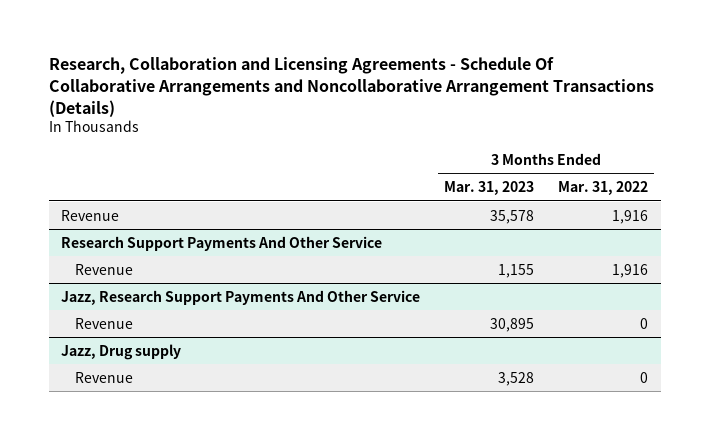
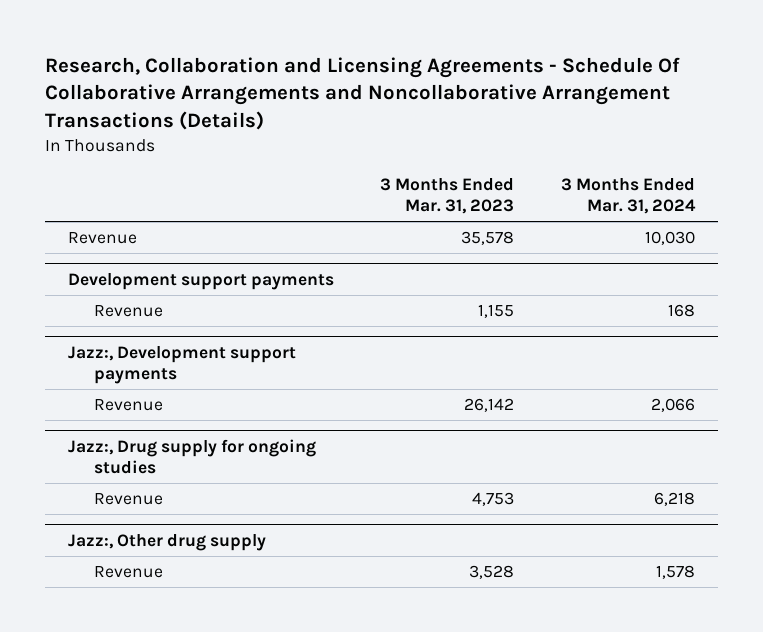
[558,181,649,196] Mar. 31, 2022 -> none
none -> [560,177,696,215] 3 Months Ended Mar. 31, 2024
[60,235,382,251] Research Support Payments And Other Service -> [67,272,334,290] Development support payments
[60,289,420,305] Jazz, Research Support Payments And Other Service -> none
none -> [67,345,296,385] Jazz:, Development support payments
[490,317,535,332] 30,895 -> [464,398,515,413] 26,142
none -> [67,438,316,475] Jazz:, Drug supply for ongoing studies
none -> [93,493,163,506] Revenue
[60,343,181,360] Jazz, Drug supply -> [67,533,266,551] Jazz:, Other drug supply

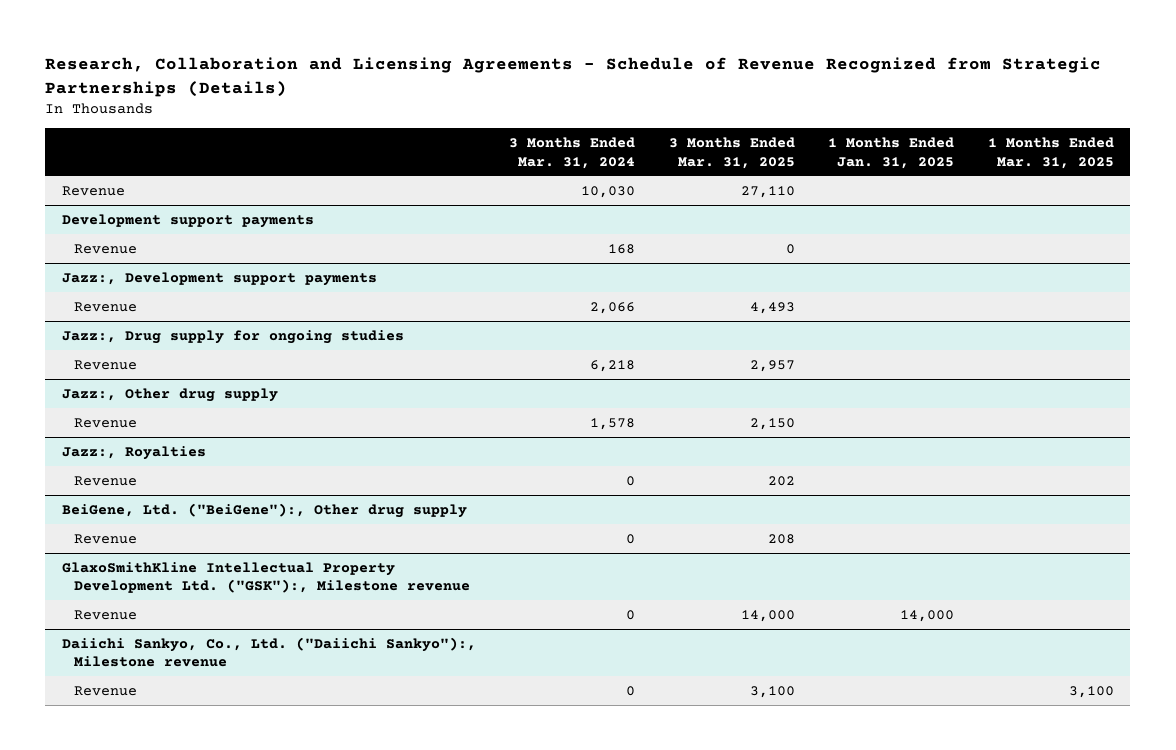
[44,57,680,130] Research, Collaboration and Licensing Agreements - Schedule Of Collaborative Arrangements and Noncollaborative Arrangement Transactions (Details) -> [45,56,1102,97] Research, Collaboration and Licensing Agreements - Schedule of Revenue Recognized from Strategic Partnerships (Details)
[380,177,515,215] 3 Months Ended Mar. 31, 2023 -> none
none -> [668,137,795,169] 3 Months Ended Mar. 31, 2025
none -> [828,137,955,169] 1 Months Ended Jan. 31, 2025
none -> [987,137,1114,169] 1 Months Ended Mar. 31, 2025
none -> [62,445,207,460] Jazz:, Royalties
none -> [73,475,137,486] Revenue
none -> [62,502,468,518] BeiGene, Ltd. ("BeiGene"):, Other drug supply
none -> [73,533,137,544] Revenue
none -> [62,561,470,594] GlaxoSmithKline Intellectual Property Development Ltd. ("GSK"):, Milestone revenue
none -> [73,609,137,620] Revenue
none -> [62,636,477,668] Daiichi Sankyo, Co., Ltd. ("Daiichi Sankyo"):, Milestone revenue
none -> [73,685,137,696] Revenue

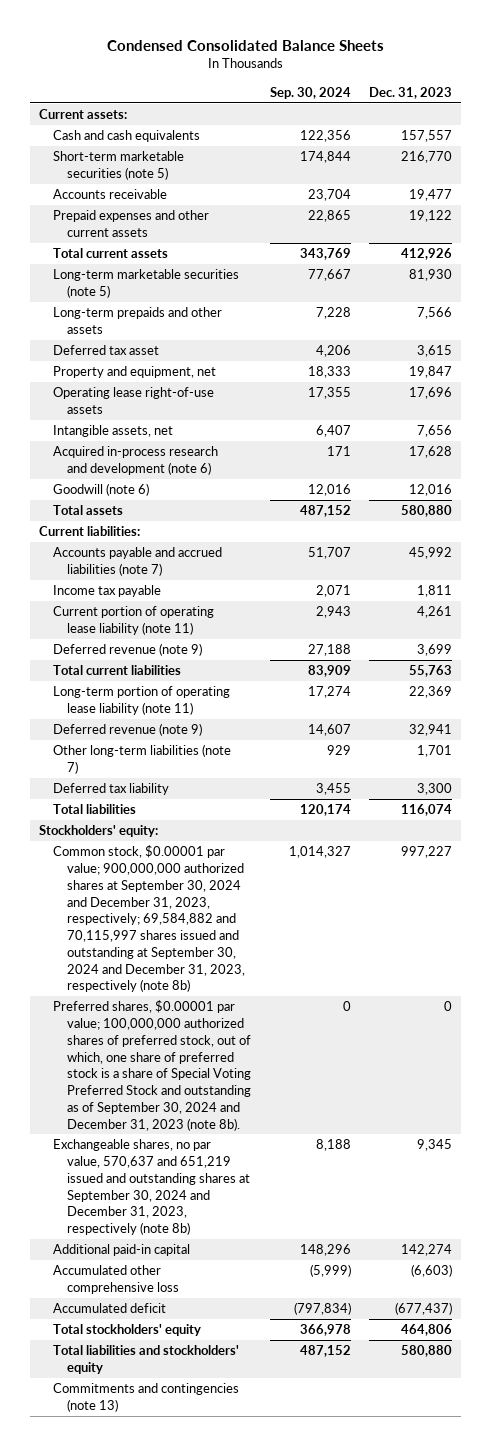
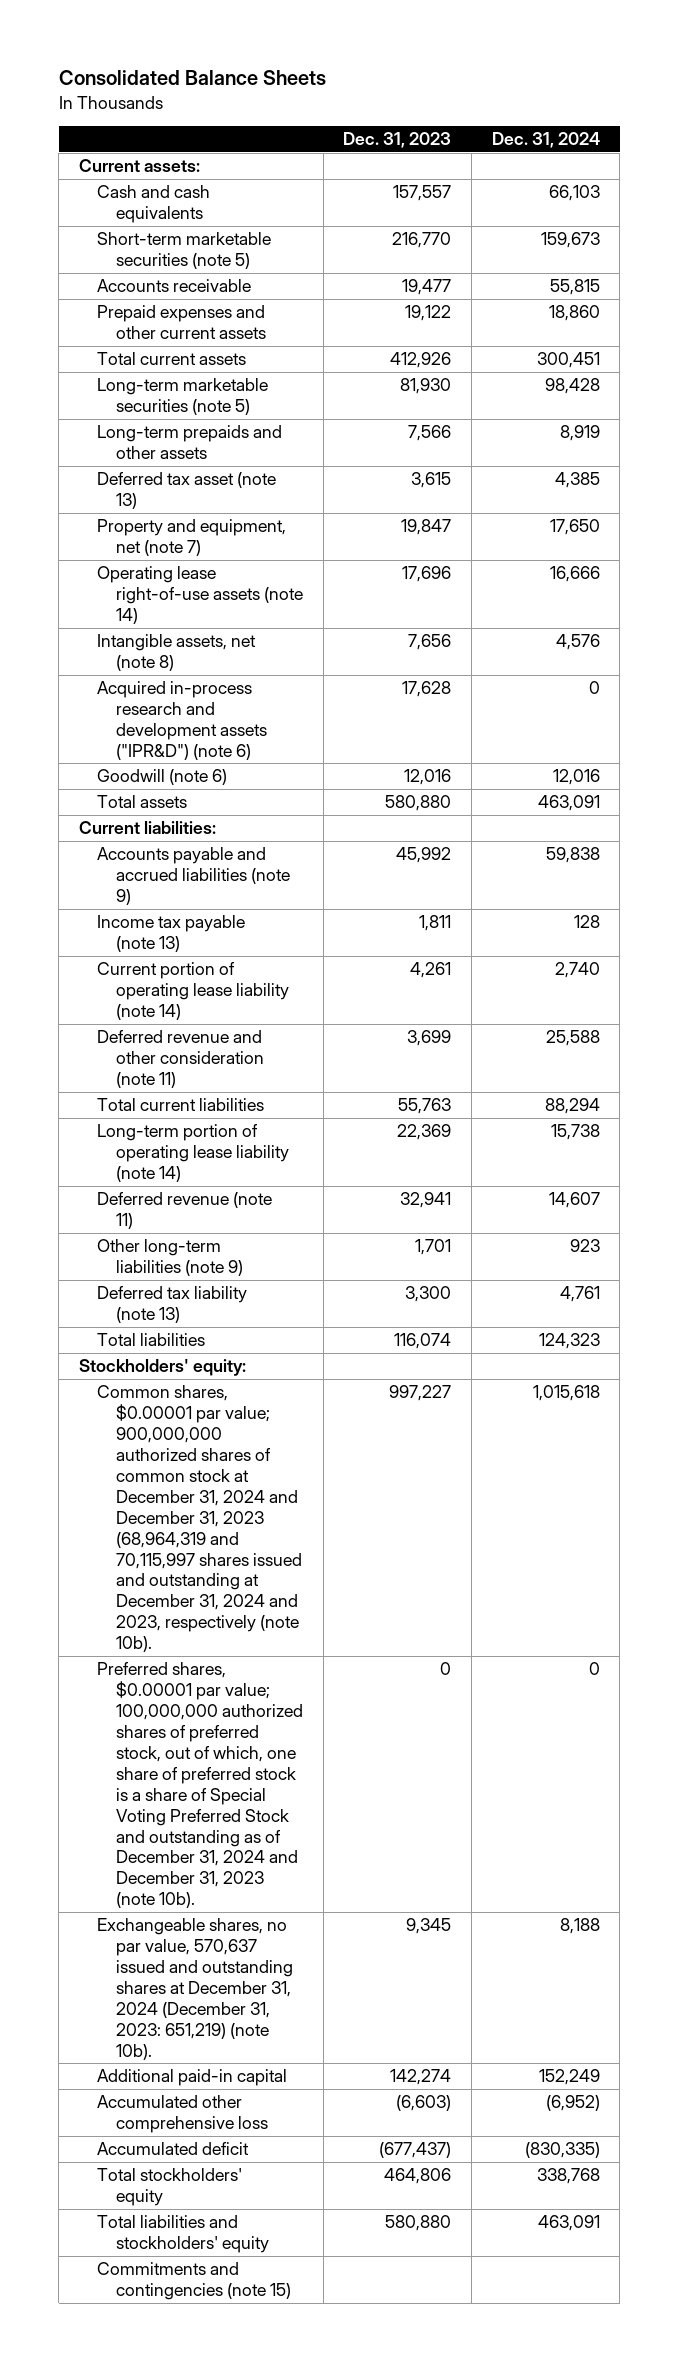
[106,39,384,51] Condensed Consolidated Balance Sheets -> [58,70,326,86] Consolidated Balance Sheets
[269,86,351,99] Sep. 30, 2024 -> none
none -> [491,132,600,149] Dec. 31, 2024
[53,345,160,356] Deferred tax asset -> [97,472,277,510] Deferred tax asset (note 13)
[53,366,217,379] Property and equipment, net -> [97,519,287,557] Property and equipment, net (note 7)
[53,387,215,415] Operating lease right-of-use assets -> [97,566,304,625] Operating lease right-of-use assets (note 14)
[53,425,174,438] Intangible assets, net -> [97,634,257,672] Intangible assets, net (note 8)
[53,446,219,476] Acquired in-process research and development (note 6) -> [97,681,268,760] Acquired in-process research and development assets ("IPR&D") (note 6)
[53,547,223,577] Accounts payable and accrued liabilities (note 7) -> [97,847,291,906] Accounts payable and accrued liabilities (note 9)
[53,585,162,598] Income tax payable -> [97,915,246,953] Income tax payable (note 13)
[53,606,215,636] Current portion of operating lease liability (note 11) -> [97,962,290,1021] Current portion of operating lease liability (note 14)
[53,643,203,657] Deferred revenue (note 9) -> [97,1030,265,1089] Deferred revenue and other consideration (note 11)
[53,686,231,716] Long-term portion of operating lease liability (note 11) -> [97,1124,290,1183] Long-term portion of operating lease liability (note 14)
[53,723,203,737] Deferred revenue (note 9) -> [97,1192,273,1230] Deferred revenue (note 11)
[53,744,232,775] Other long-term liabilities (note 7) -> [97,1239,244,1277] Other long-term liabilities (note 9)
[53,783,170,796] Deferred tax liability -> [97,1286,248,1324] Deferred tax liability (note 13)
[53,845,246,993] Common stock, $0.00001 par value; 900,000,000 authorized shares at September 30, 2024 and December 31, 2023, respectively; 69,584,882 and 70,115,997 shares issued and outstanding at September 30, 2024 and December 31, 2023, respectively (note 8b) -> [97,1385,303,1653] Common shares, $0.00001 par value; 900,000,000 authorized shares of common stock at December 31, 2024 and December 31, 2023 (68,964,319 and 70,115,997 shares issued and outstanding at December 31, 2024 and 2023, respectively (note 10b).
[53,1000,252,1131] Preferred shares, $0.00001 par value; 100,000,000 authorized shares of preferred stock, out of which, one share of preferred stock is a share of Special Voting Preferred Stock and outstanding as of September 30, 2024 and December 31, 2023 (note 8b). -> [97,1662,304,1909] Preferred shares, $0.00001 par value; 100,000,000 authorized shares of preferred stock, out of which, one share of preferred stock is a share of Special Voting Preferred Stock and outstanding as of December 31, 2024 and December 31, 2023 (note 10b).
[53,1139,251,1236] Exchangeable shares, no par value, 570,637 and 651,219 issued and outstanding shares at September 30, 2024 and December 31, 2023, respectively (note 8b) -> [97,1918,294,2060] Exchangeable shares, no par value, 570,637 issued and outstanding shares at December 31, 2024 (December 31, 2023: 651,219) (note 10b).
[53,1383,240,1413] Commitments and contingencies (note 13) -> [97,2262,292,2301] Commitments and contingencies (note 15)

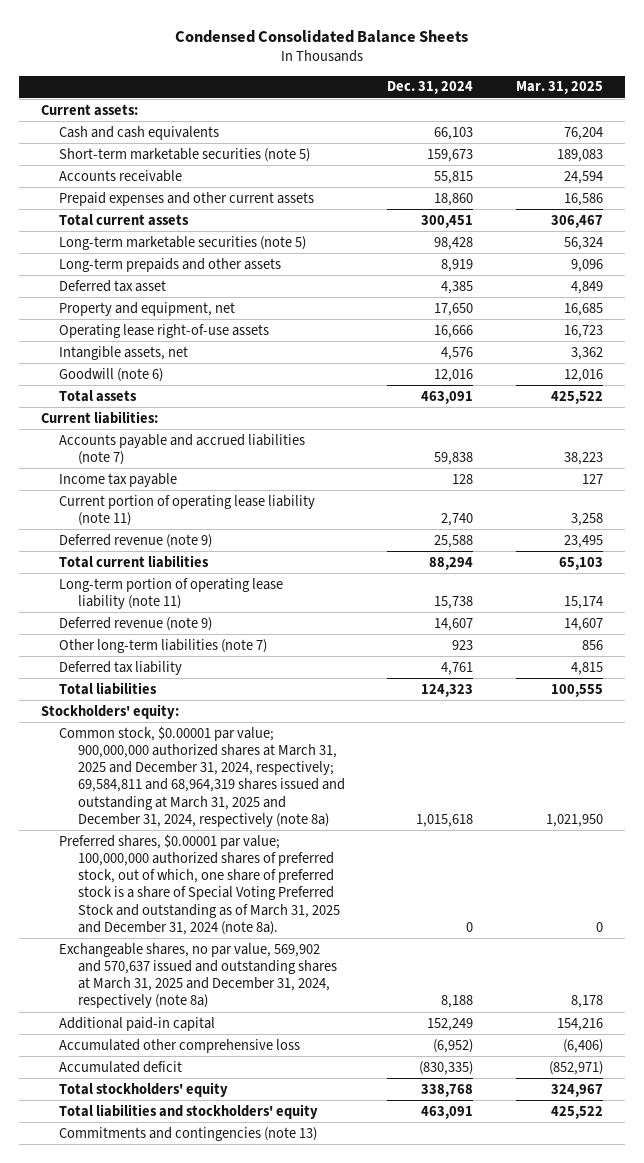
[58,70,326,86] Consolidated Balance Sheets -> [175,29,469,43] Condensed Consolidated Balance Sheets
[343,132,452,149] Dec. 31, 2023 -> none
none -> [516,81,604,95] Mar. 31, 2025
[97,681,268,760] Acquired in-process research and development assets ("IPR&D") (note 6) -> none
[97,472,277,510] Deferred tax asset (note 13) -> [59,279,167,292] Deferred tax asset
[97,519,287,557] Property and equipment, net (note 7) -> [59,301,236,316] Property and equipment, net
[97,566,304,625] Operating lease right-of-use assets (note 14) -> [59,323,270,338] Operating lease right-of-use assets
[97,634,257,672] Intangible assets, net (note 8) -> [59,345,189,360] Intangible assets, net
[97,847,291,906] Accounts payable and accrued liabilities (note 9) -> [59,433,306,466] Accounts payable and accrued liabilities (note 7)
[97,915,246,953] Income tax payable (note 13) -> [59,472,178,487] Income tax payable
[97,962,290,1021] Current portion of operating lease liability (note 14) -> [59,494,316,527] Current portion of operating lease liability (note 11)
[97,1030,265,1089] Deferred revenue and other consideration (note 11) -> [59,533,213,548] Deferred revenue (note 9)
[97,1124,290,1183] Long-term portion of operating lease liability (note 14) -> [59,577,284,610] Long-term portion of operating lease liability (note 11)
[97,1192,273,1230] Deferred revenue (note 11) -> [59,616,213,631] Deferred revenue (note 9)
[97,1239,244,1277] Other long-term liabilities (note 9) -> [59,638,268,653] Other long-term liabilities (note 7)
[97,1286,248,1324] Deferred tax liability (note 13) -> [59,660,183,675] Deferred tax liability
[97,1385,303,1653] Common shares, $0.00001 par value; 900,000,000 authorized shares of common stock at December 31, 2024 and December 31, 2023 (68,964,319 and 70,115,997 shares issued and outstanding at December 31, 2024 and 2023, respectively (note 10b). -> [59,725,345,827] Common stock, $0.00001 par value; 900,000,000 authorized shares at March 31, 2025 and December 31, 2024, respectively; 69,584,811 and 68,964,319 shares issued and outstanding at March 31, 2025 and December 31, 2024, respectively (note 8a)
[97,1662,304,1909] Preferred shares, $0.00001 par value; 100,000,000 authorized shares of preferred stock, out of which, one share of preferred stock is a share of Special Voting Preferred Stock and outstanding as of December 31, 2024 and December 31, 2023 (note 10b). -> [59,833,340,935] Preferred shares, $0.00001 par value; 100,000,000 authorized shares of preferred stock, out of which, one share of preferred stock is a share of Special Voting Preferred Stock and outstanding as of March 31, 2025 and December 31, 2024 (note 8a).
[97,1918,294,2060] Exchangeable shares, no par value, 570,637 issued and outstanding shares at December 31, 2024 (December 31, 2023: 651,219) (note 10b). -> [59,942,337,1009] Exchangeable shares, no par value, 569,902 and 570,637 issued and outstanding shares at March 31, 2025 and December 31, 2024, respectively (note 8a)
[97,2262,292,2301] Commitments and contingencies (note 15) -> [59,1126,318,1141] Commitments and contingencies (note 13)

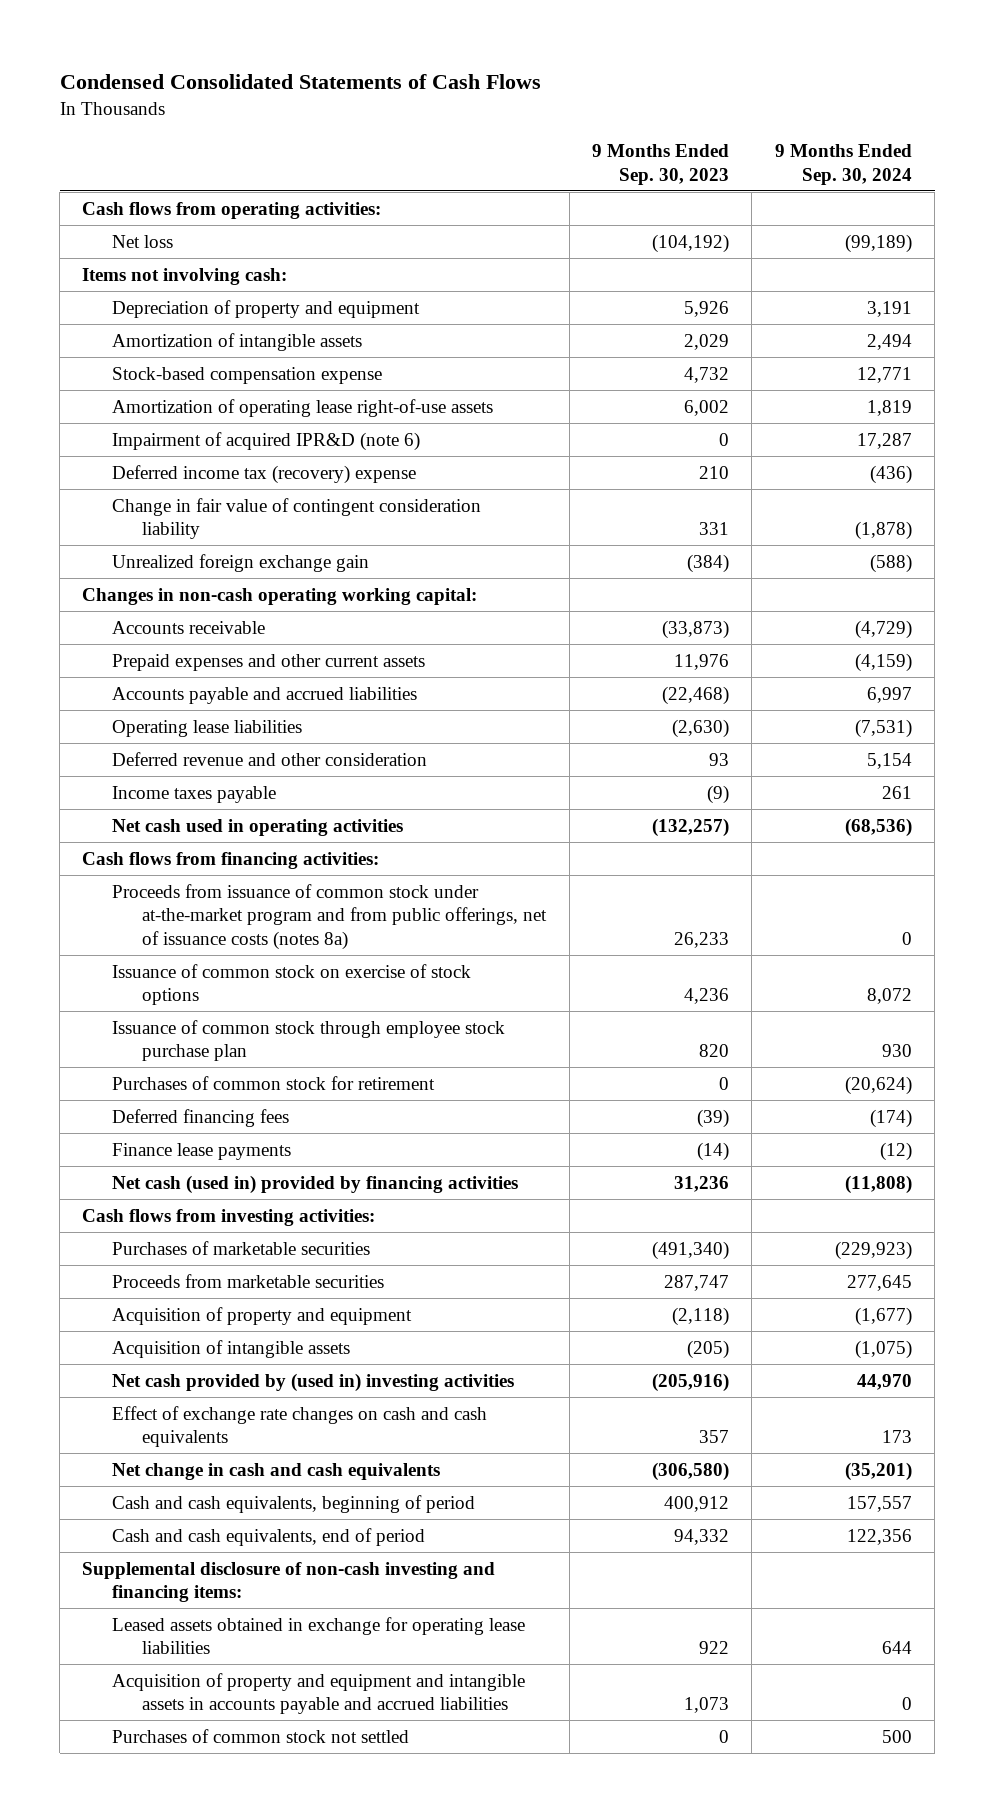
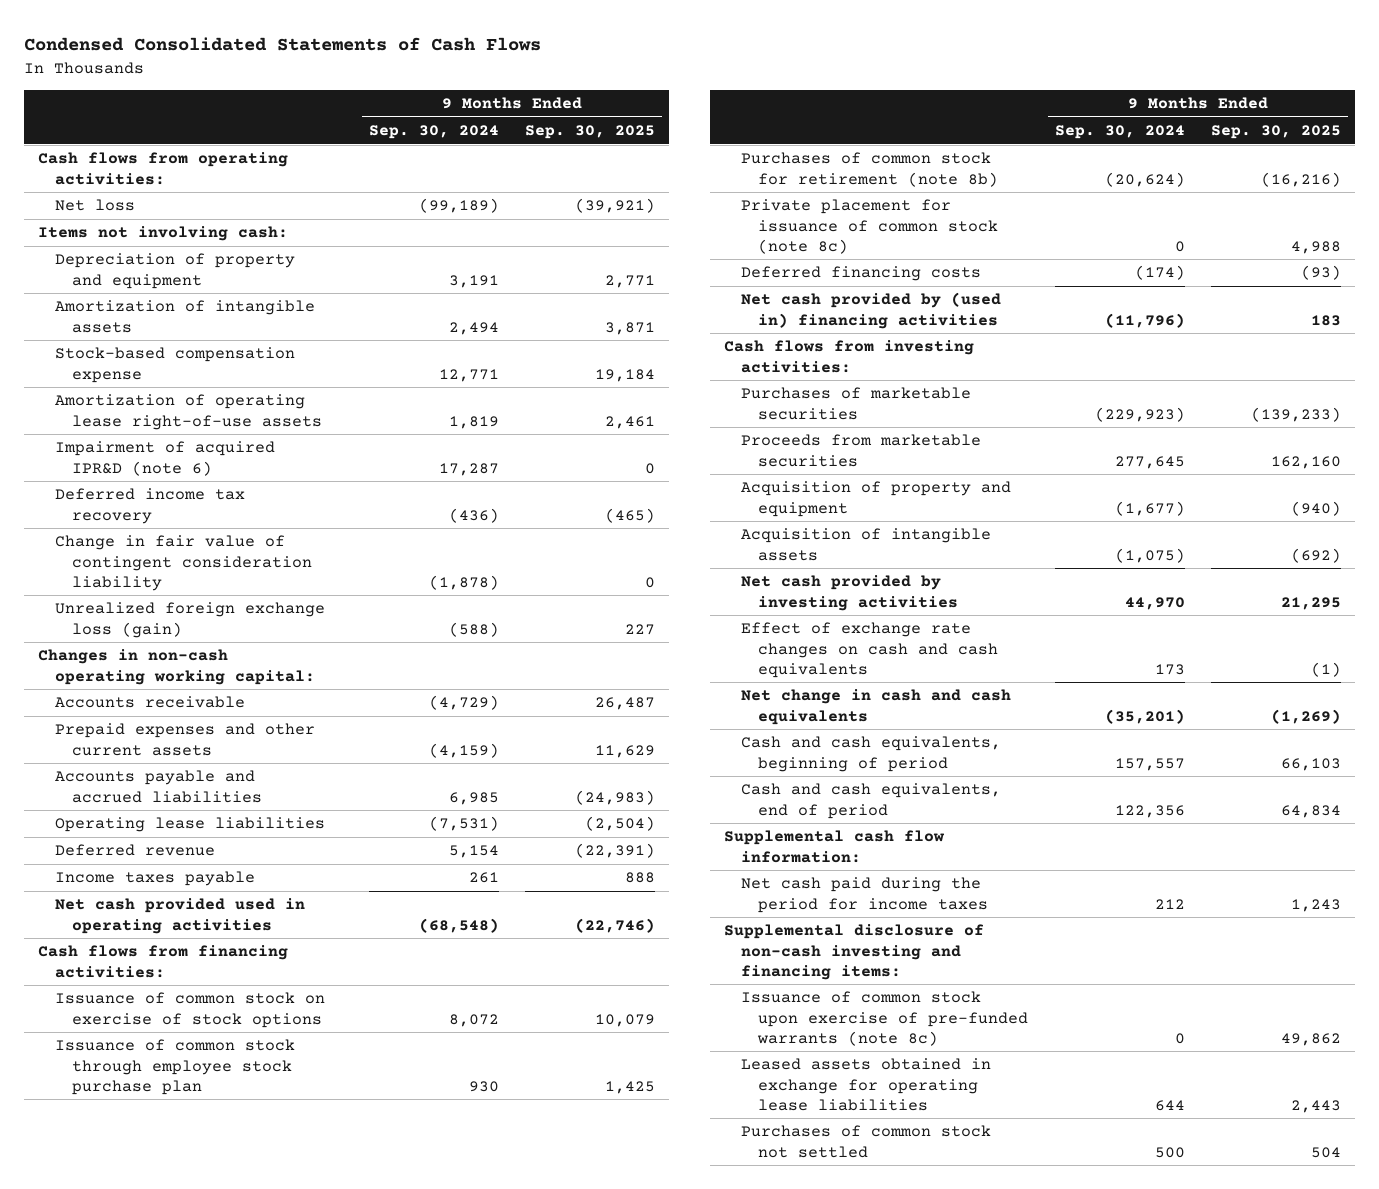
[592,143,730,185] 9 Months Ended Sep. 30, 2023 -> none
none -> [525,124,656,139] Sep. 30, 2025
[112,464,417,484] Deferred income tax (recovery) expense -> [54,488,245,524] Deferred income tax recovery
[112,553,370,572] Unrealized foreign exchange gain -> [54,602,325,638] Unrealized foreign exchange loss (gain)
[866,686,912,703] 6,997 -> [448,791,499,805] 6,985
[112,751,428,766] Deferred revenue and other consideration -> [54,844,215,857] Deferred revenue
[112,818,404,836] Net cash used in operating activities -> [54,898,305,934] Net cash provided used in operating activities
[844,817,912,837] (68,536) -> [418,917,499,933] (68,548)
[112,883,548,951] Proceeds from issuance of common stock under at-the-market program and from public offerings, net of issuance costs (notes 8a) -> none
[112,1142,292,1160] Finance lease payments -> none
[112,1075,436,1090] Purchases of common stock for retirement -> [740,152,998,187] Purchases of common stock for retirement (note 8b)
none -> [740,199,998,254] Private placement for issuance of common stock (note 8c)
[112,1108,290,1127] Deferred financing fees -> [740,266,981,282] Deferred financing costs
[112,1174,519,1194] Net cash (used in) provided by financing activities -> [740,292,1001,329] Net cash provided by (used in) financing activities
[844,1174,912,1194] (11,808) -> [1104,312,1185,328] (11,796)
[112,1372,515,1392] Net cash provided by (used in) investing activities -> [740,575,958,611] Net cash provided by investing activities
none -> [723,830,945,863] Supplemental cash flow information:
none -> [740,877,988,913] Net cash paid during the period for income taxes
none -> [740,991,1028,1046] Issuance of common stock upon exercise of pre-funded warrants (note 8c)
[112,1672,526,1715] Acquisition of property and equipment and intangible assets in accounts payable and accrued liabilities -> none

